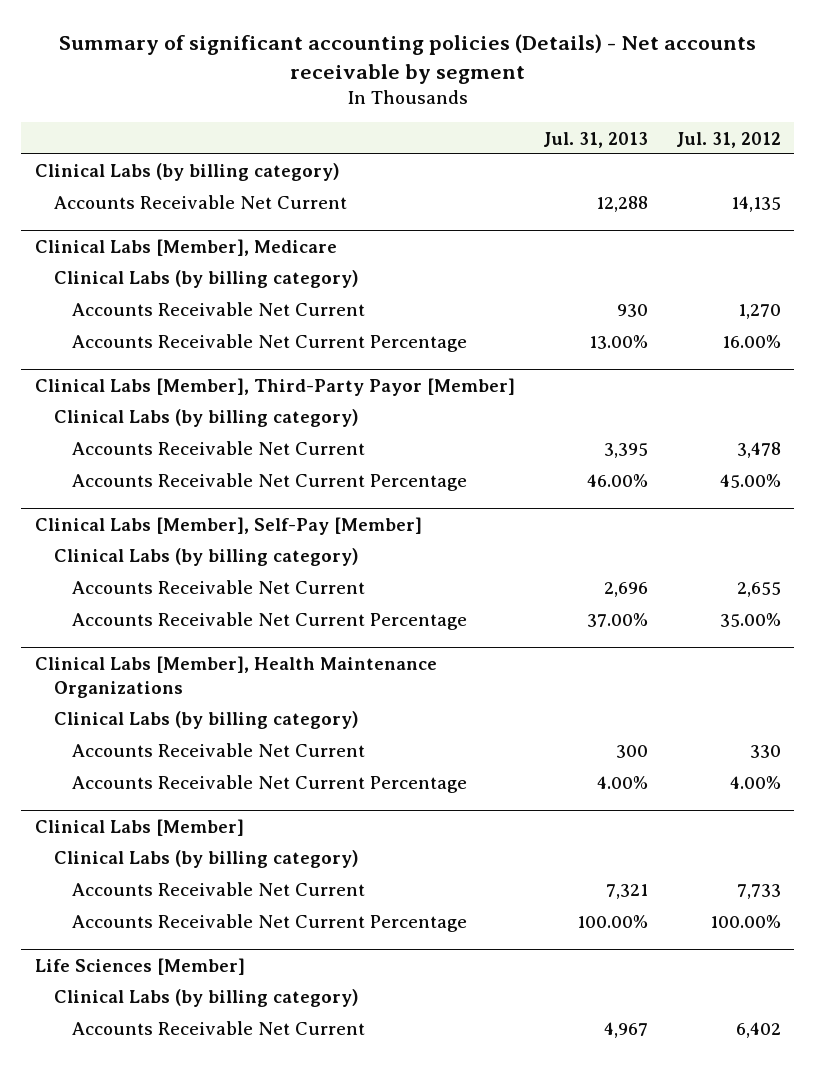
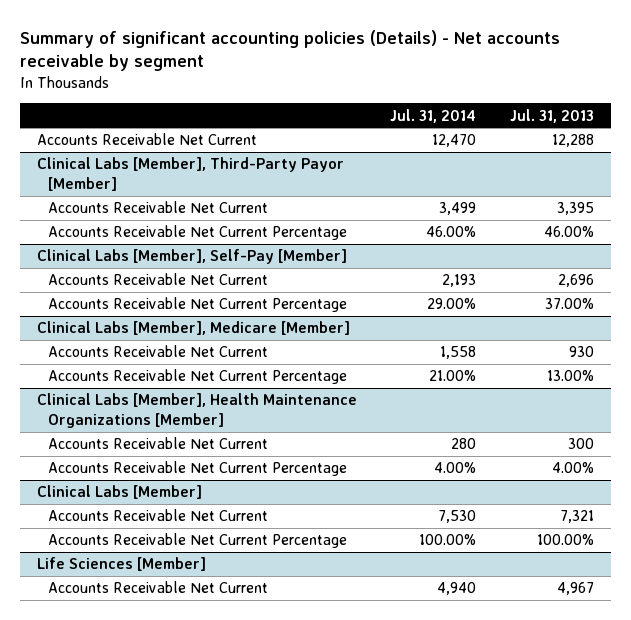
[675,131,781,148] Jul. 31, 2012 -> none
none -> [390,108,477,123] Jul. 31, 2014
[34,163,340,182] Clinical Labs (by billing category) -> none
[34,239,337,257] Clinical Labs [Member], Medicare -> none
[53,270,359,289] Clinical Labs (by billing category) -> none
[72,302,366,317] Accounts Receivable Net Current -> none
[72,334,468,353] Accounts Receivable Net Current Percentage -> none
[53,409,359,428] Clinical Labs (by billing category) -> none
[53,548,359,567] Clinical Labs (by billing category) -> none
[53,711,359,730] Clinical Labs (by billing category) -> none
none -> [36,321,350,336] Clinical Labs [Member], Medicare [Member]
none -> [48,345,269,358] Accounts Receivable Net Current
none -> [48,369,348,385] Accounts Receivable Net Current Percentage
[34,656,437,699] Clinical Labs [Member], Health Maintenance Organizations -> [36,393,357,428] Clinical Labs [Member], Health Maintenance Organizations [Member]
[53,850,359,869] Clinical Labs (by billing category) -> none
[53,989,359,1008] Clinical Labs (by billing category) -> none

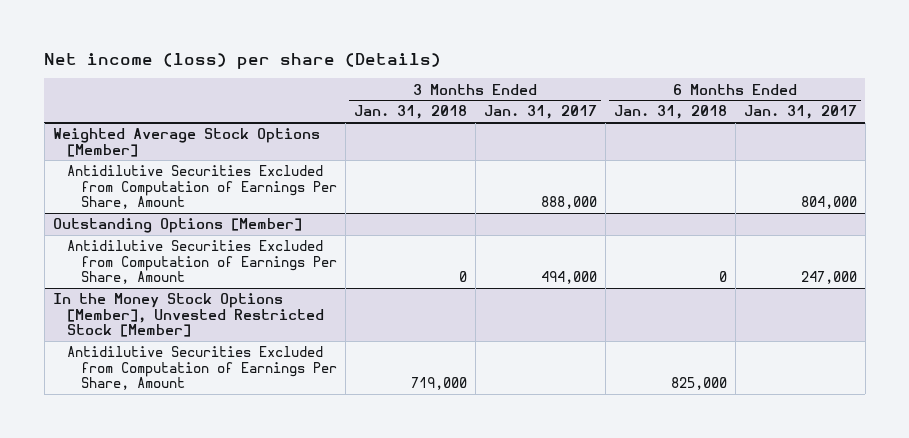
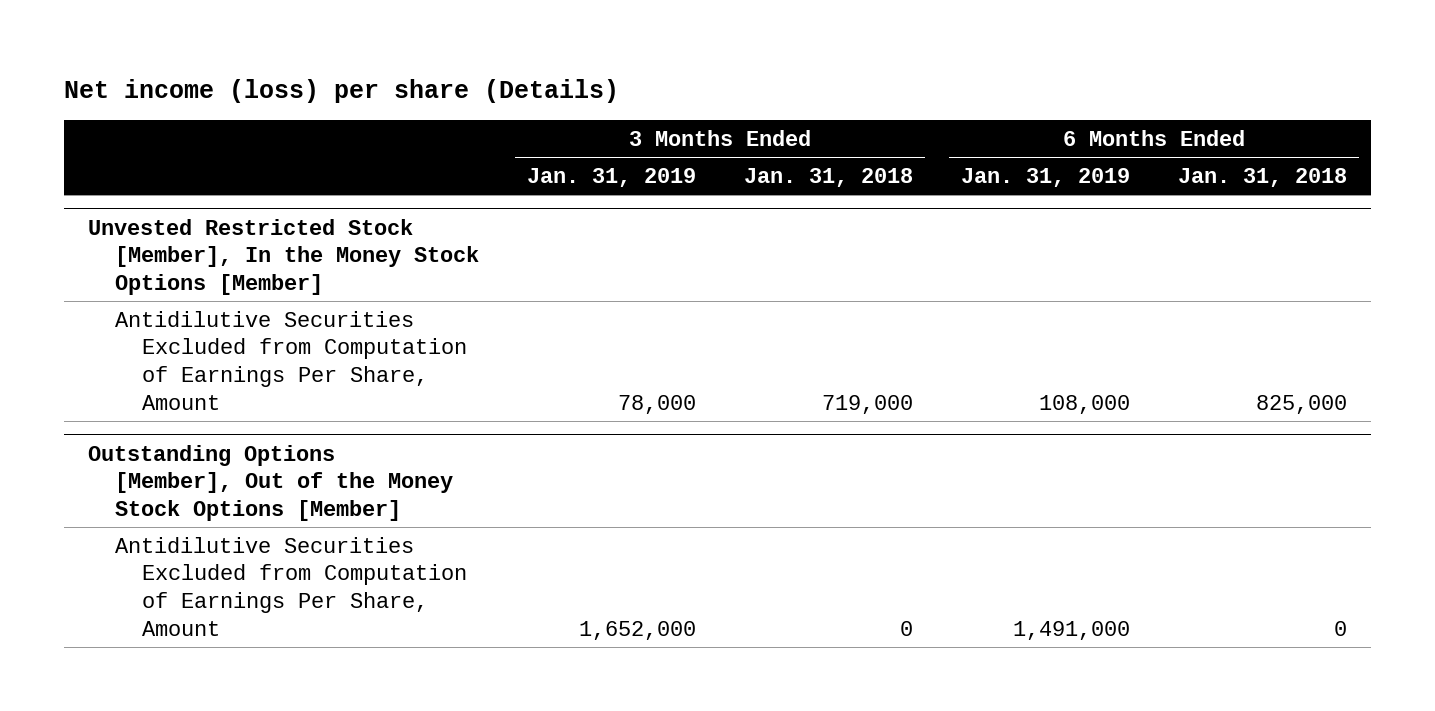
[483,105,597,120] Jan. 31, 2017 -> none
[743,105,857,120] Jan. 31, 2017 -> none
none -> [526,167,696,187] Jan. 31, 2019
none -> [960,167,1130,187] Jan. 31, 2019
[52,128,320,157] Weighted Average Stock Options [Member] -> none
[66,165,337,210] Antidilutive Securities Excluded from Computation of Earnings Per Share, Amount -> none
[52,218,302,234] Outstanding Options [Member] -> none
[66,240,337,285] Antidilutive Securities Excluded from Computation of Earnings Per Share, Amount -> none
[52,293,324,338] In the Money Stock Options [Member], Unvested Restricted Stock [Member] -> [88,218,479,296] Unvested Restricted Stock [Member], In the Money Stock Options [Member]
none -> [88,444,453,522] Outstanding Options [Member], Out of the Money Stock Options [Member]
none -> [114,536,467,636] Antidilutive Securities Excluded from Computation of Earnings Per Share, Amount

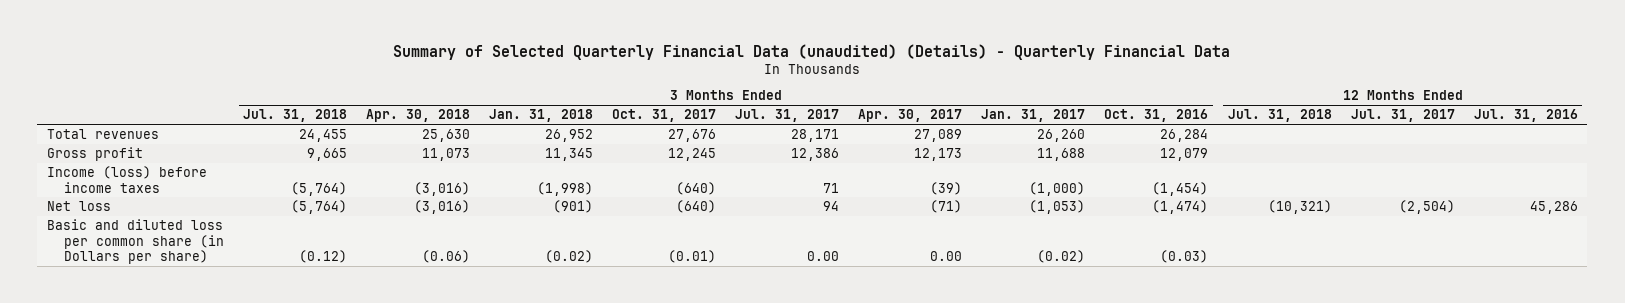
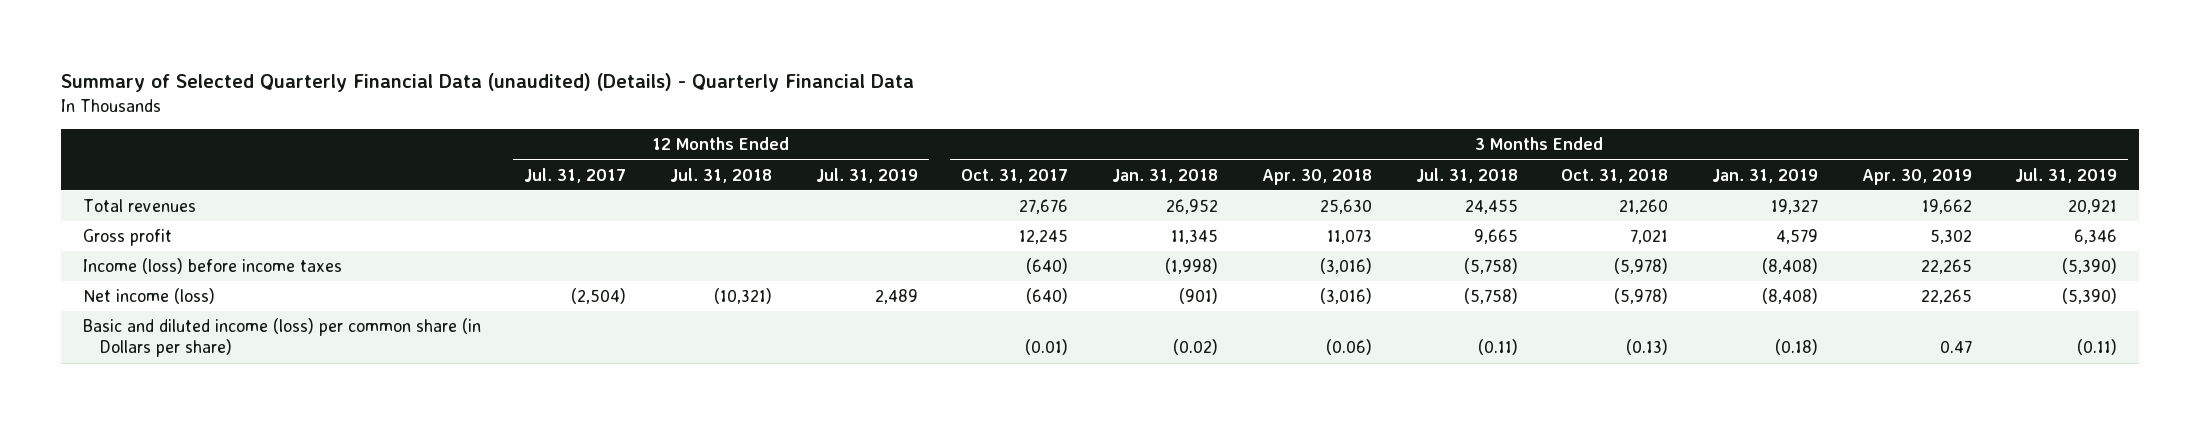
[735,109,840,123] Jul. 31, 2017 -> none
[858,109,963,123] Apr. 30, 2017 -> none
[981,109,1086,123] Jan. 31, 2017 -> none
[1104,109,1209,123] Oct. 31, 2016 -> none
[1473,109,1578,123] Jul. 31, 2016 -> none
none -> [815,167,918,183] Jul. 31, 2019
none -> [1561,168,1669,183] Oct. 31, 2018
none -> [1712,168,1819,183] Jan. 31, 2019
none -> [1861,168,1972,185] Apr. 30, 2019
none -> [2015,167,2118,183] Jul. 31, 2019
[291,181,348,196] (5,764) -> [1463,258,1518,275] (5,758)
[47,201,112,212] Net loss -> [82,288,215,305] Net income (loss)
[291,200,348,215] (5,764) -> [1463,288,1518,305] (5,758)
[47,219,225,265] Basic and diluted loss per common share (in Dollars per share) -> [82,318,481,358] Basic and diluted income (loss) per common share (in Dollars per share)
[299,250,348,264] (0.12) -> [1477,339,1518,356] (0.11)

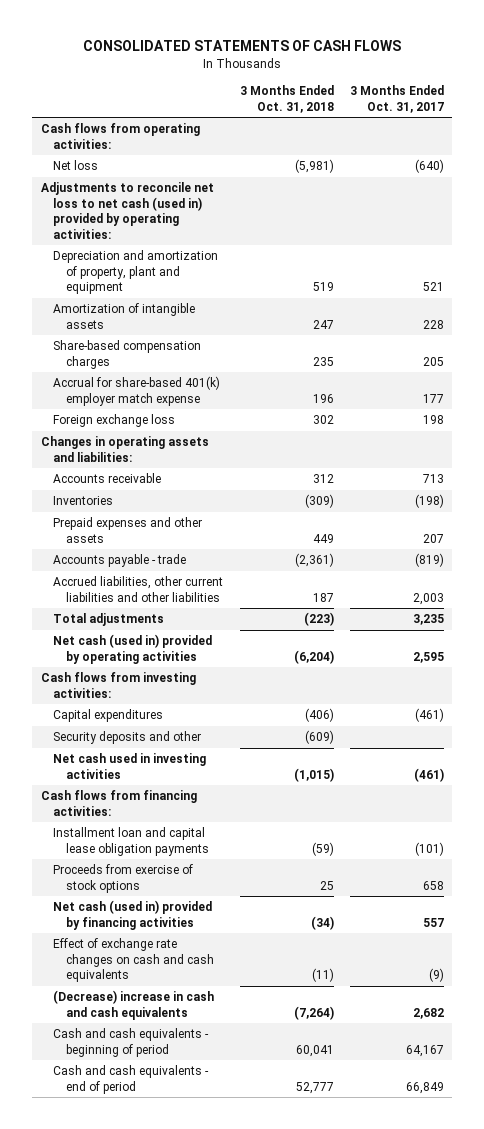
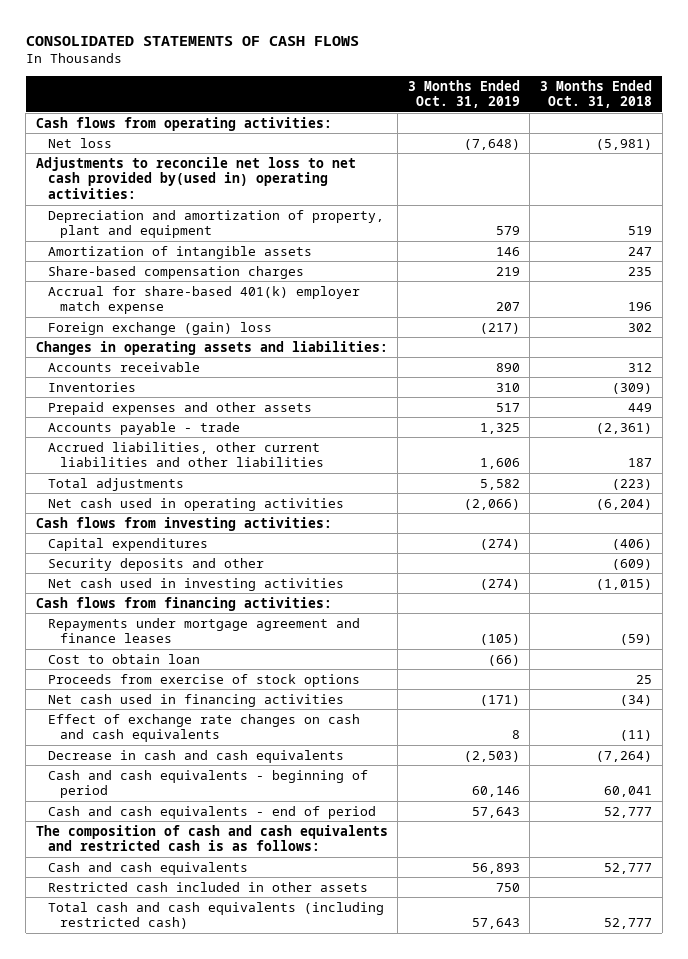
[349,85,444,113] 3 Months Ended Oct. 31, 2017 -> none
none -> [407,79,520,109] 3 Months Ended Oct. 31, 2019
[40,182,214,239] Adjustments to reconcile net loss to net cash (used in) provided by operating activities: -> [35,156,356,200] Adjustments to reconcile net loss to net cash provided by(used in) operating activities:
[53,414,176,428] Foreign exchange loss -> [47,321,272,335] Foreign exchange (gain) loss
[53,634,213,664] Net cash (used in) provided by operating activities -> [47,497,344,511] Net cash used in operating activities
[53,827,210,856] Installment loan and capital lease obligation payments -> none
none -> [47,617,360,644] Repayments under mortgage agreement and finance leases
none -> [47,653,200,664] Cost to obtain loan
[53,900,213,930] Net cash (used in) provided by financing activities -> [47,693,344,707] Net cash used in financing activities
[53,990,215,1020] (Decrease) increase in cash and cash equivalents -> [47,749,344,763] Decrease in cash and cash equivalents
none -> [35,824,388,852] The composition of cash and cash equivalents and restricted cash is as follows:
none -> [47,861,248,875] Cash and cash equivalents
none -> [47,881,368,892] Restricted cash included in other assets
none -> [47,901,384,930] Total cash and cash equivalents (including restricted cash)

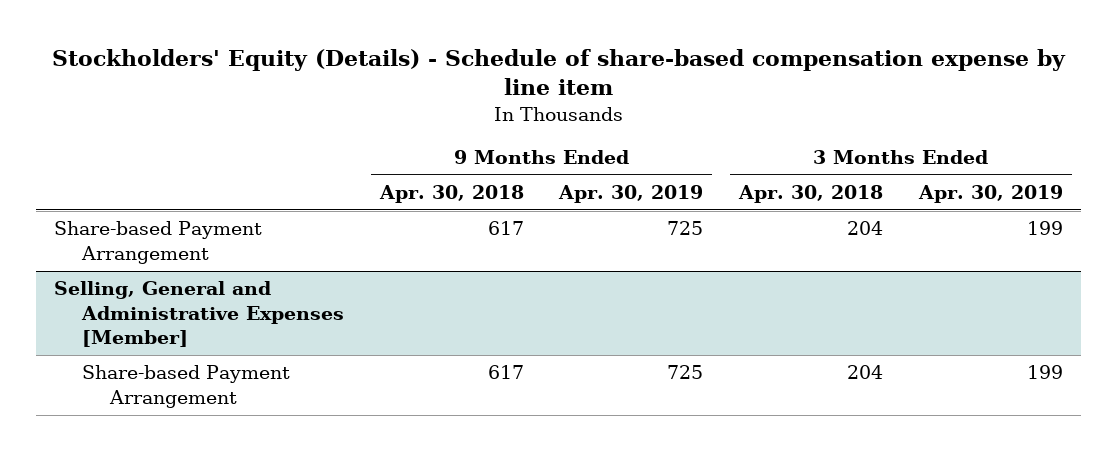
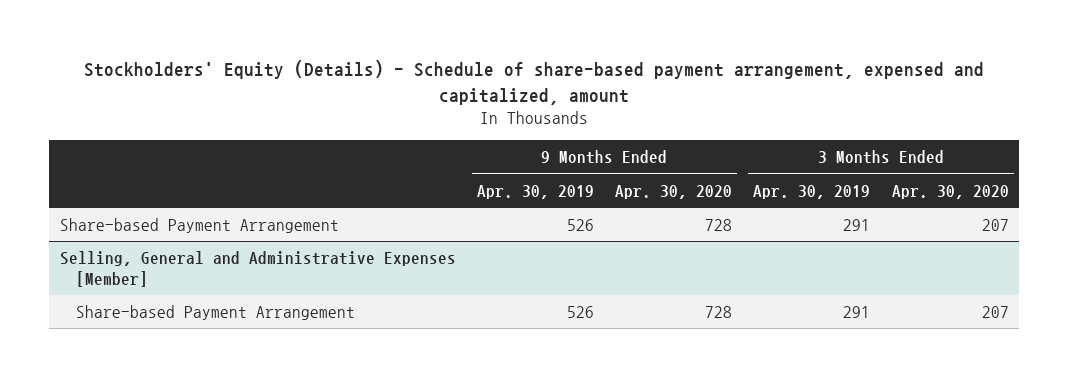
[51,48,1066,96] Stockholders' Equity (Details) - Schedule of share-based compensation expense by line item -> [84,59,985,105] Stockholders' Equity (Details) - Schedule of share-based payment arrangement, expensed and capitalized, amount
[378,185,524,204] Apr. 30, 2018 -> none
[738,185,884,204] Apr. 30, 2018 -> none
none -> [615,184,733,199] Apr. 30, 2020
none -> [891,184,1009,199] Apr. 30, 2020
[667,221,704,236] 725 -> [566,219,594,232] 526
[1026,221,1063,236] 199 -> [843,219,871,232] 291
[667,365,704,380] 725 -> [566,306,594,319] 526
[1026,365,1063,380] 199 -> [843,306,871,319] 291

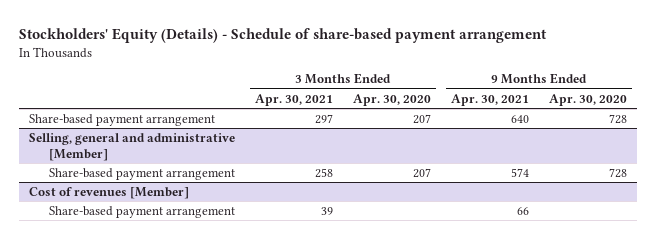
[84,59,985,105] Stockholders' Equity (Details) - Schedule of share-based payment arrangement, expensed and capitalized, amount -> [19,28,548,44] Stockholders' Equity (Details) - Schedule of share-based payment arrangement
[476,184,594,199] Apr. 30, 2019 -> none
[753,184,871,199] Apr. 30, 2019 -> none
none -> [255,93,334,106] Apr. 30, 2021
none -> [450,93,529,106] Apr. 30, 2021
[59,218,339,234] Share-based Payment Arrangement -> [29,113,216,126] Share-based payment arrangement
[59,251,456,288] Selling, General and Administrative Expenses [Member] -> [29,132,236,161] Selling, general and administrative [Member]
[76,305,356,321] Share-based Payment Arrangement -> [49,167,236,180] Share-based payment arrangement
none -> [29,186,190,199] Cost of revenues [Member]
none -> [49,205,236,218] Share-based payment arrangement

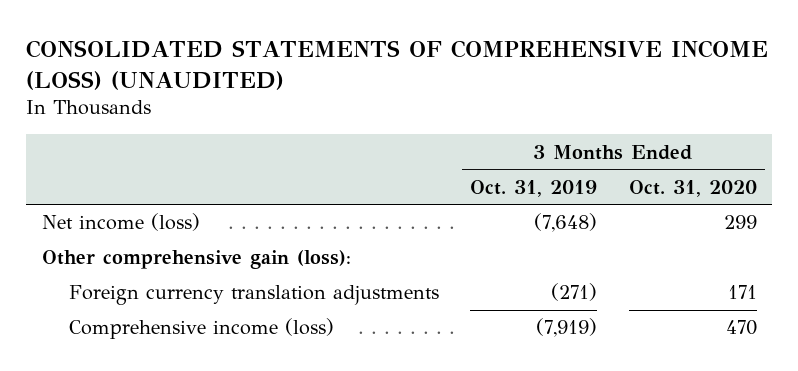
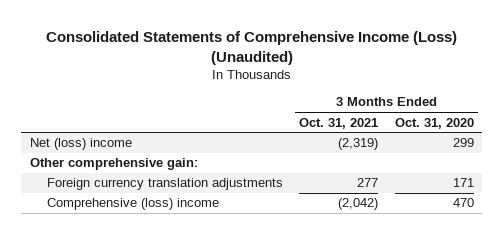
[26,39,769,90] CONSOLIDATED STATEMENTS OF COMPREHENSIVE INCOME (LOSS) (UNAUDITED) -> [45,30,457,65] Consolidated Statements of Comprehensive Income (Loss) (Unaudited)
[470,179,598,197] Oct. 31, 2019 -> none
none -> [299,117,379,129] Oct. 31, 2021
[41,213,200,232] Net income (loss) -> [29,138,132,151] Net (loss) income
[41,250,351,270] Other comprehensive gain (loss): -> [29,158,198,171] Other comprehensive gain:
[68,318,334,340] Comprehensive income (loss) -> [47,198,220,211] Comprehensive (loss) income

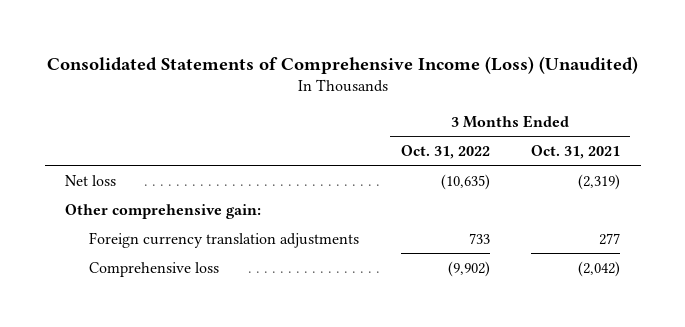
[394,117,474,129] Oct. 31, 2020 -> none
none -> [400,145,490,160] Oct. 31, 2022
[29,138,132,151] Net (loss) income -> [65,174,117,186] Net loss
[47,198,220,211] Comprehensive (loss) income -> [89,261,220,277] Comprehensive loss

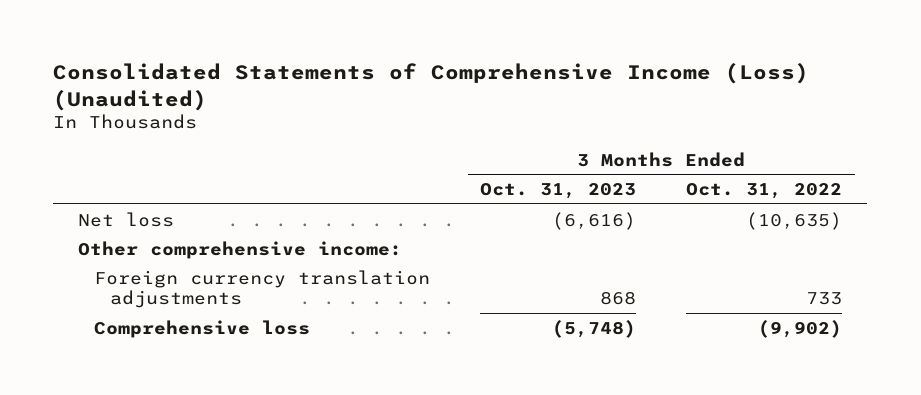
[530,145,620,160] Oct. 31, 2021 -> none
none -> [480,183,637,200] Oct. 31, 2023
[65,203,262,219] Other comprehensive gain: -> [78,240,403,259] Other comprehensive income:

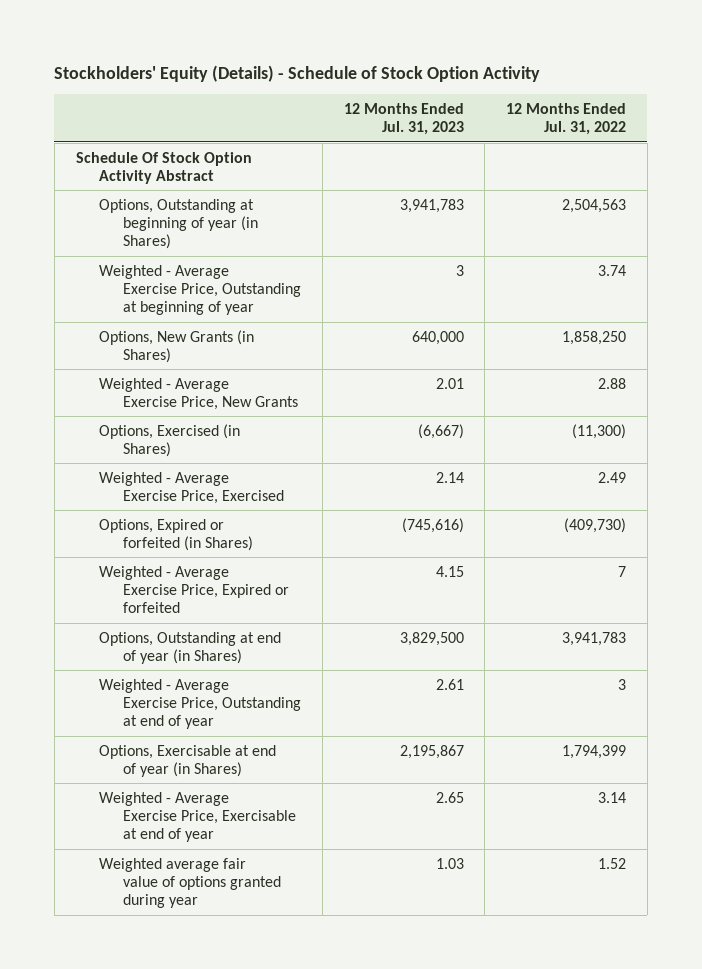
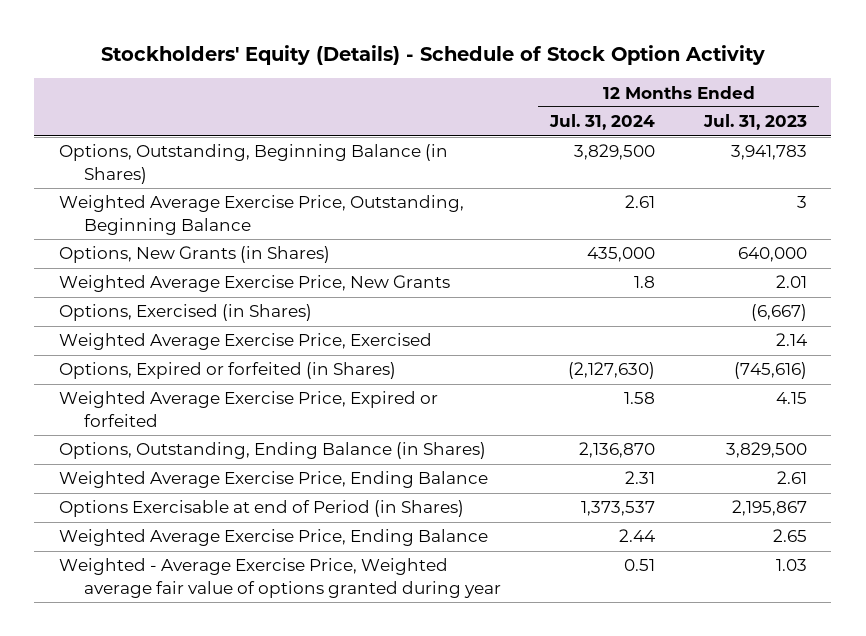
[506,102,627,136] 12 Months Ended Jul. 31, 2022 -> none
none -> [549,114,656,131] Jul. 31, 2024
[75,151,252,184] Schedule Of Stock Option Activity Abstract -> none
[99,198,259,250] Options, Outstanding at beginning of year (in Shares) -> [58,144,448,184] Options, Outstanding, Beginning Balance (in Shares)
[99,264,302,316] Weighted - Average Exercise Price, Outstanding at beginning of year -> [58,195,464,235] Weighted Average Exercise Price, Outstanding, Beginning Balance
[99,377,299,410] Weighted - Average Exercise Price, New Grants -> [58,275,450,293] Weighted Average Exercise Price, New Grants
[99,471,285,504] Weighted - Average Exercise Price, Exercised -> [58,333,432,351] Weighted Average Exercise Price, Exercised
[99,565,290,614] Weighted - Average Exercise Price, Expired or forfeited -> [58,391,438,427] Weighted Average Exercise Price, Expired or forfeited
[99,631,282,664] Options, Outstanding at end of year (in Shares) -> [58,442,486,460] Options, Outstanding, Ending Balance (in Shares)
[99,678,302,730] Weighted - Average Exercise Price, Outstanding at end of year -> [58,471,488,489] Weighted Average Exercise Price, Ending Balance
[99,744,277,777] Options, Exercisable at end of year (in Shares) -> [58,500,464,518] Options Exercisable at end of Period (in Shares)
[99,791,297,843] Weighted - Average Exercise Price, Exercisable at end of year -> [58,529,488,547] Weighted Average Exercise Price, Ending Balance
[99,857,282,909] Weighted average fair value of options granted during year -> [58,558,502,598] Weighted - Average Exercise Price, Weighted average fair value of options granted during year

